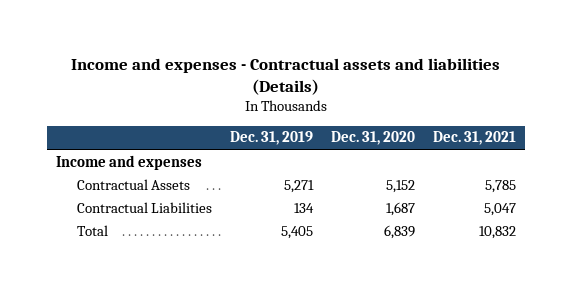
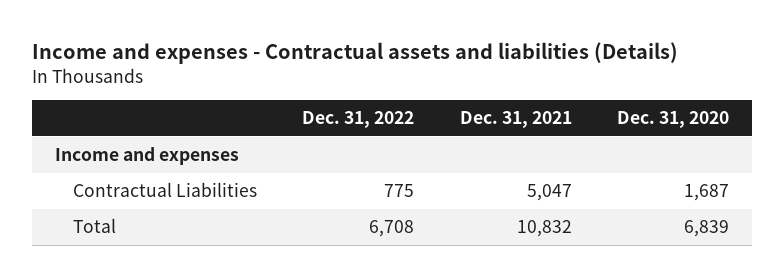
[229,131,313,146] Dec. 31, 2019 -> none
none -> [302,111,415,129] Dec. 31, 2022
[76,178,190,190] Contractual Assets -> none

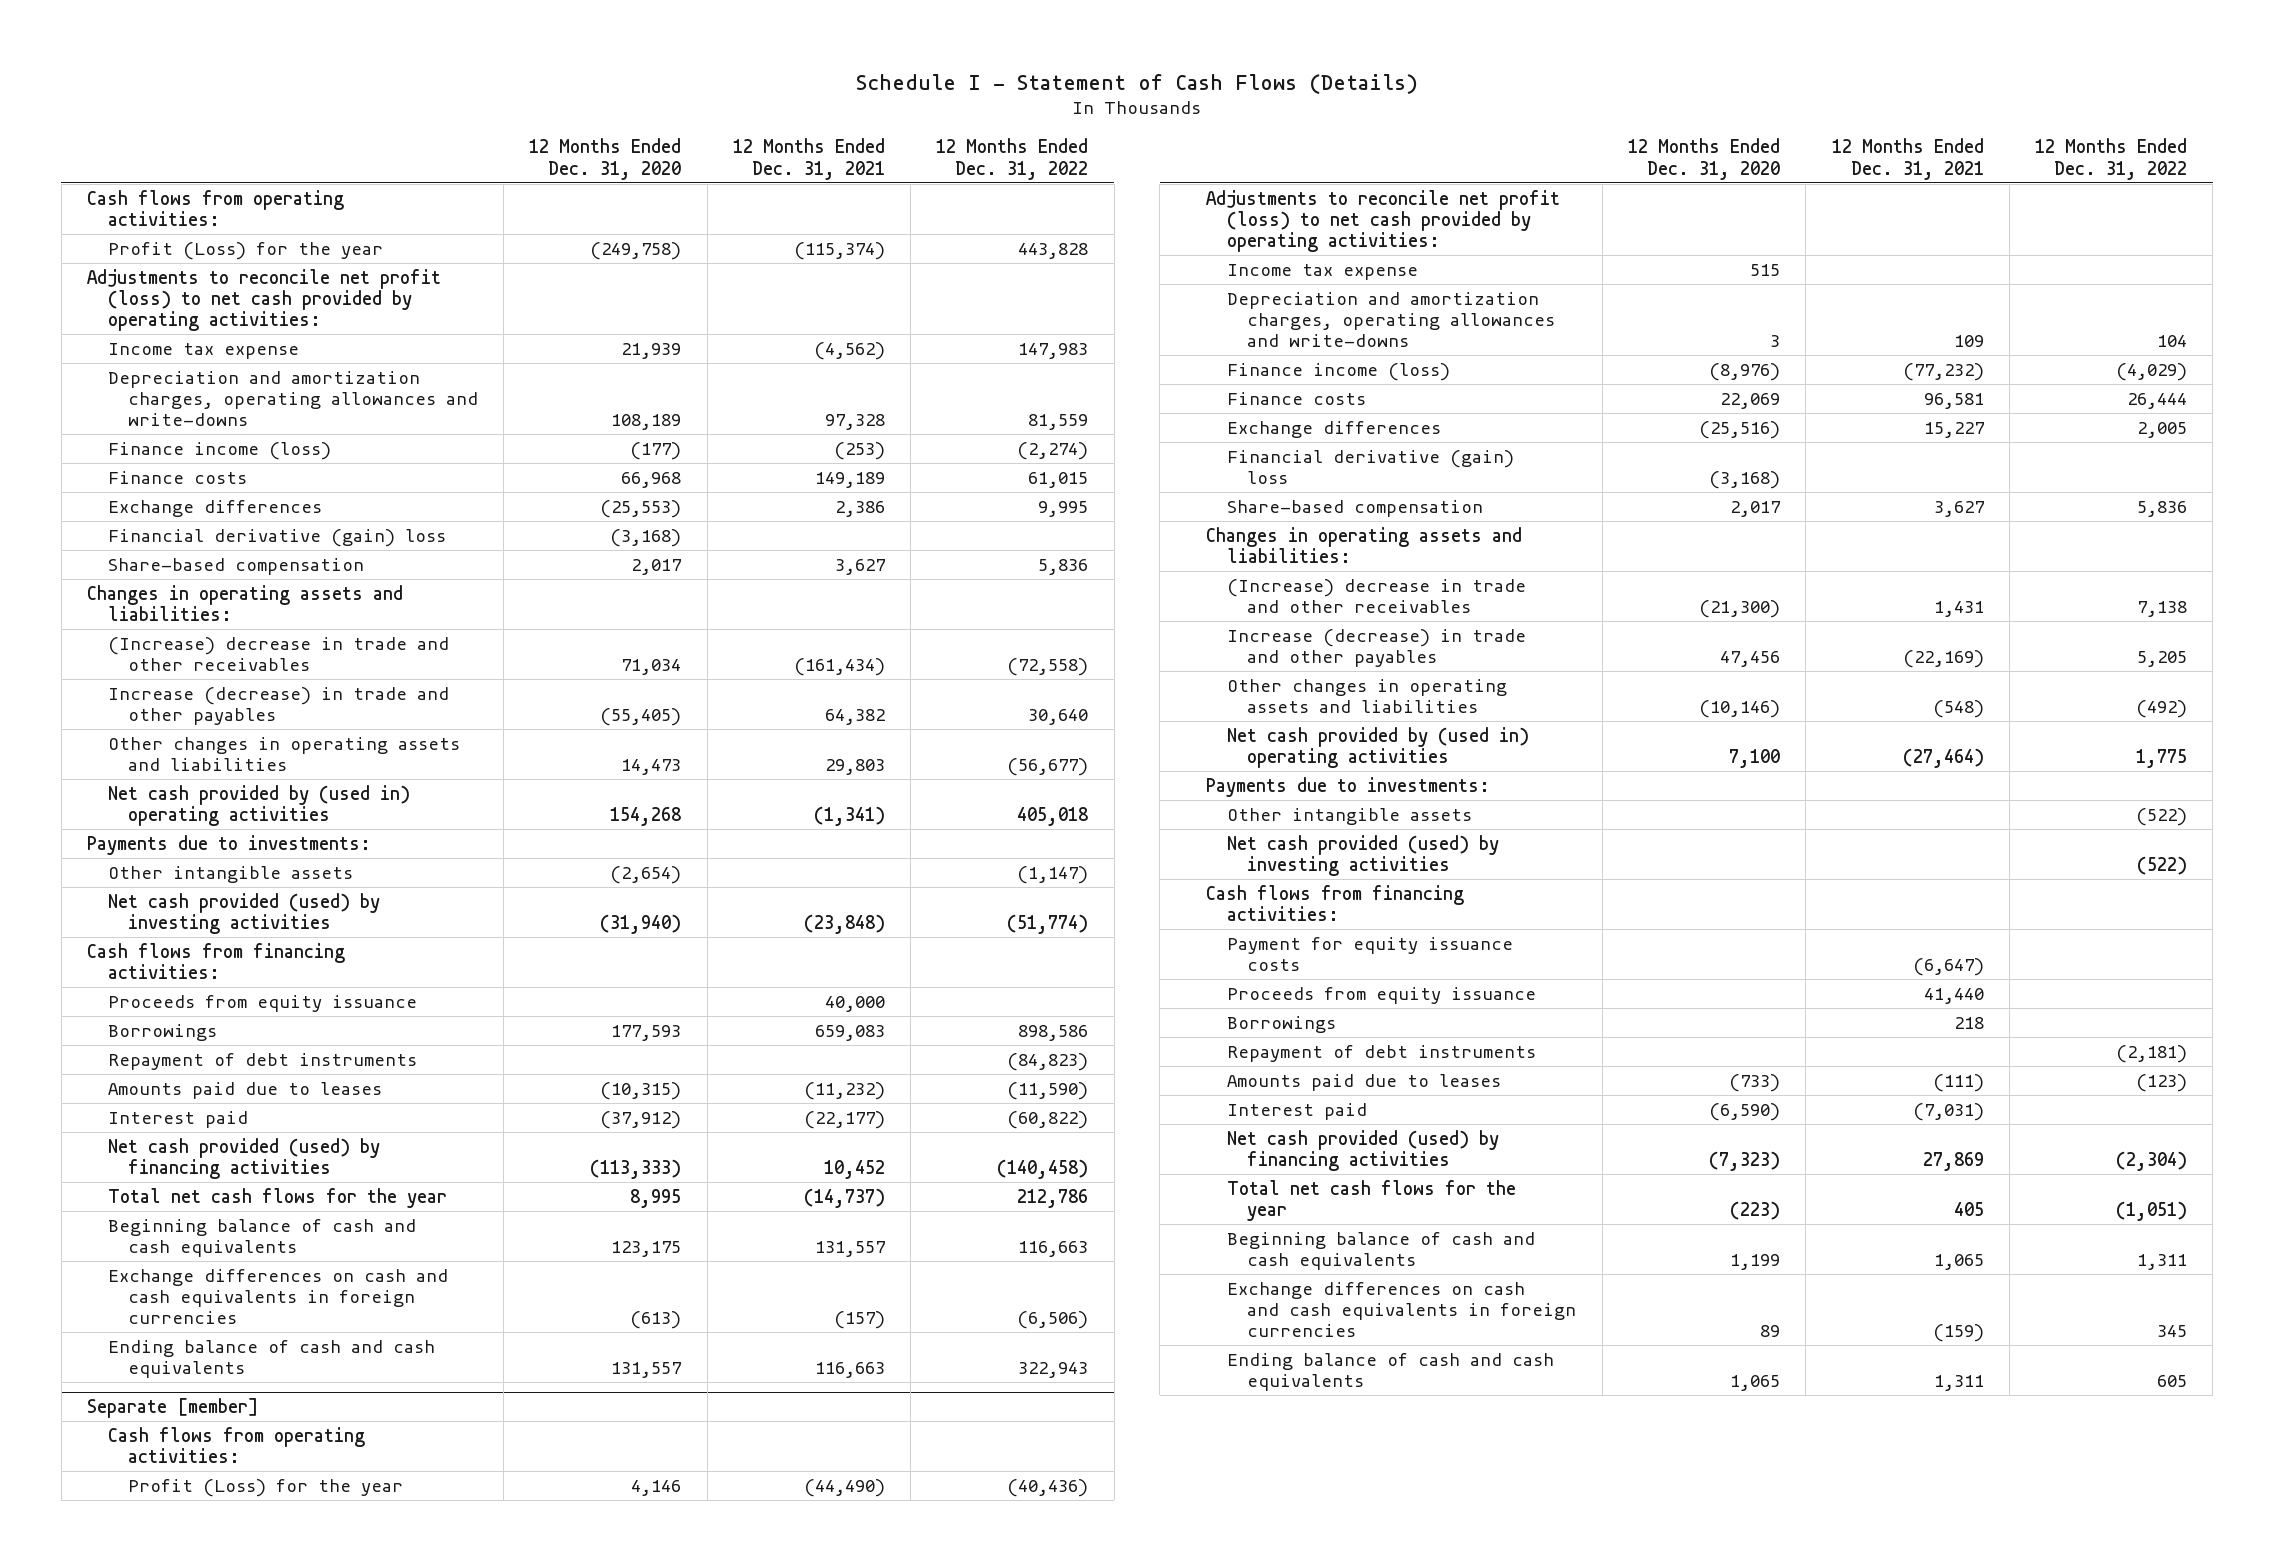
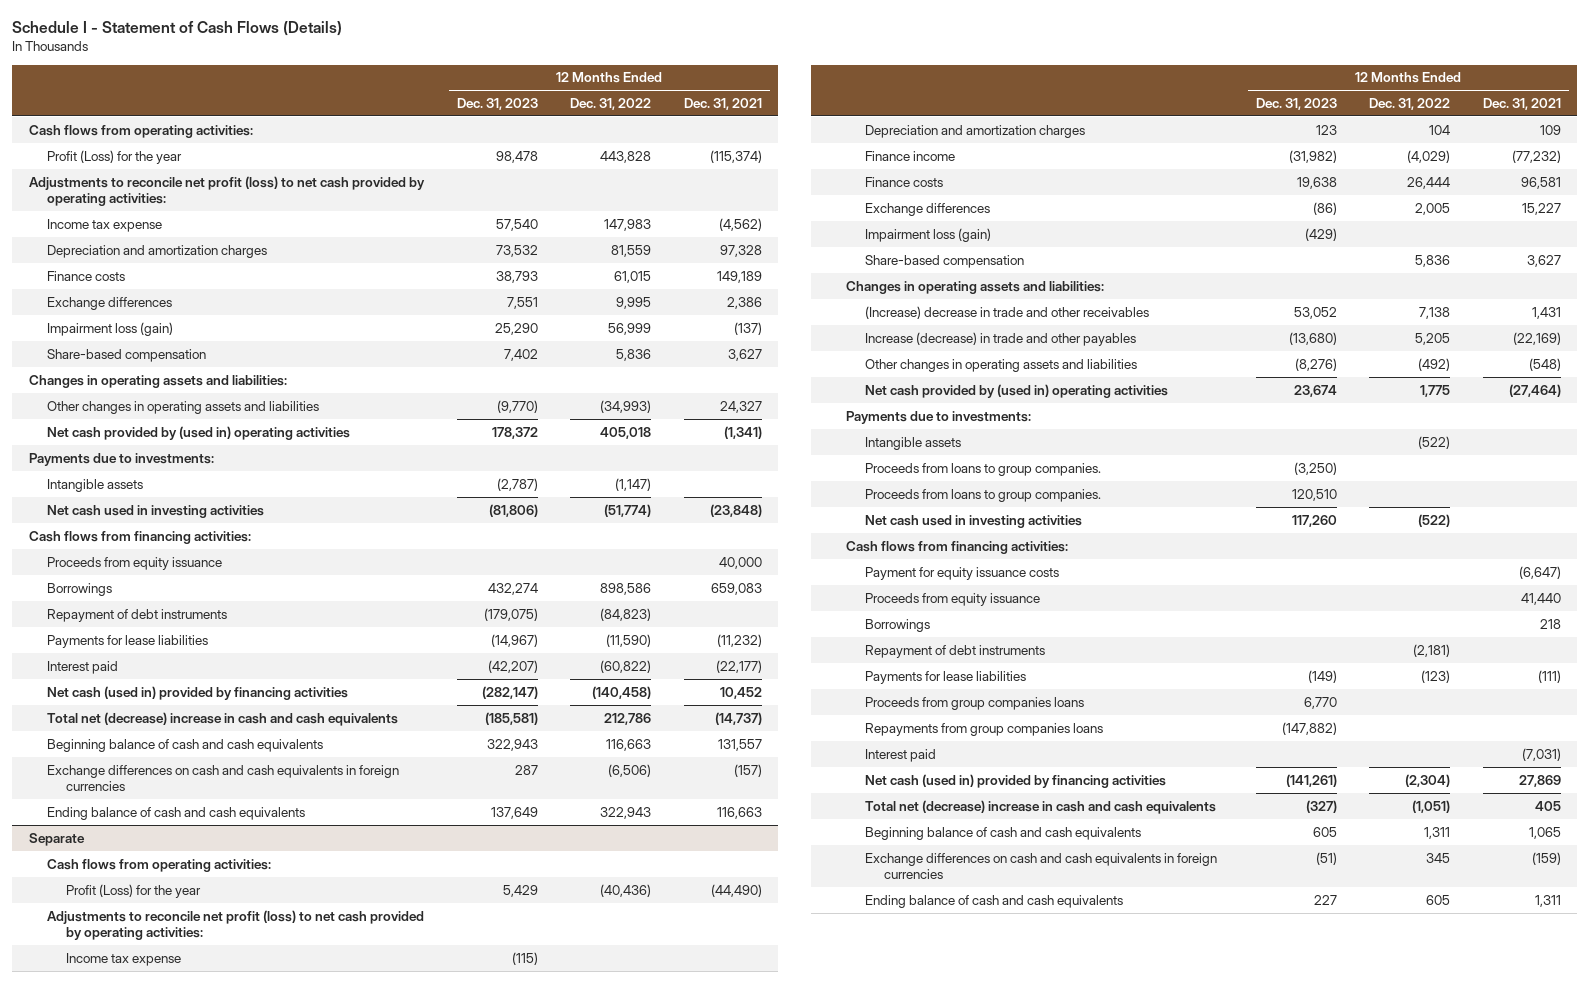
[529,138,682,180] 12 Months Ended Dec. 31, 2020 -> none
none -> [456,97,538,110] Dec. 31, 2023
[107,441,331,460] Finance income (loss) -> none
[107,370,478,426] Depreciation and amortization charges, operating allowances and write-downs -> [47,244,268,258] Depreciation and amortization charges
[107,528,446,547] Financial derivative (gain) loss -> none
none -> [47,321,174,336] Impairment loss (gain)
[107,636,449,671] (Increase) decrease in trade and other receivables -> none
[107,686,449,725] Increase (decrease) in trade and other payables -> none
[824,758,885,775] 29,803 -> [719,400,762,413] 24,327
[1007,757,1089,776] (56,677) -> [600,399,652,413] (34,993)
[107,865,353,883] Other intangible assets -> [47,478,144,492] Intangible assets
[107,892,380,934] Net cash provided (used) by investing activities -> [47,504,265,518] Net cash used in investing activities
[107,1081,382,1099] Amounts paid due to leases -> [47,634,209,648] Payments for lease liabilities
[107,1137,380,1179] Net cash provided (used) by financing activities -> [47,685,349,700] Net cash (used in) provided by financing activities
[107,1187,447,1208] Total net cash flows for the year -> [47,711,399,726] Total net (decrease) increase in cash and cash equivalents
[87,1398,259,1419] Separate [member] -> [28,832,85,846] Separate
[1226,291,1555,347] Depreciation and amortization charges, operating allowances and write-downs -> [865,124,1086,138] Depreciation and amortization charges
[1226,362,1450,381] Finance income (loss) -> [865,150,956,161] Finance income
[1226,449,1514,484] Financial derivative (gain) loss -> none
none -> [865,227,992,242] Impairment loss (gain)
[1226,807,1472,825] Other intangible assets -> [865,436,962,450] Intangible assets
none -> [865,462,1102,476] Proceeds from loans to group companies.
none -> [865,488,1102,502] Proceeds from loans to group companies.
[1226,834,1499,876] Net cash provided (used) by investing activities -> [865,514,1083,528] Net cash used in investing activities
[1226,1073,1501,1091] Amounts paid due to leases -> [865,670,1027,684] Payments for lease liabilities
none -> [865,696,1085,710] Proceeds from group companies loans
none -> [865,722,1104,736] Repayments from group companies loans
[1226,1129,1499,1171] Net cash provided (used) by financing activities -> [865,773,1167,788] Net cash (used in) provided by financing activities
[1226,1179,1516,1221] Total net cash flows for the year -> [865,799,1217,814] Total net (decrease) increase in cash and cash equivalents

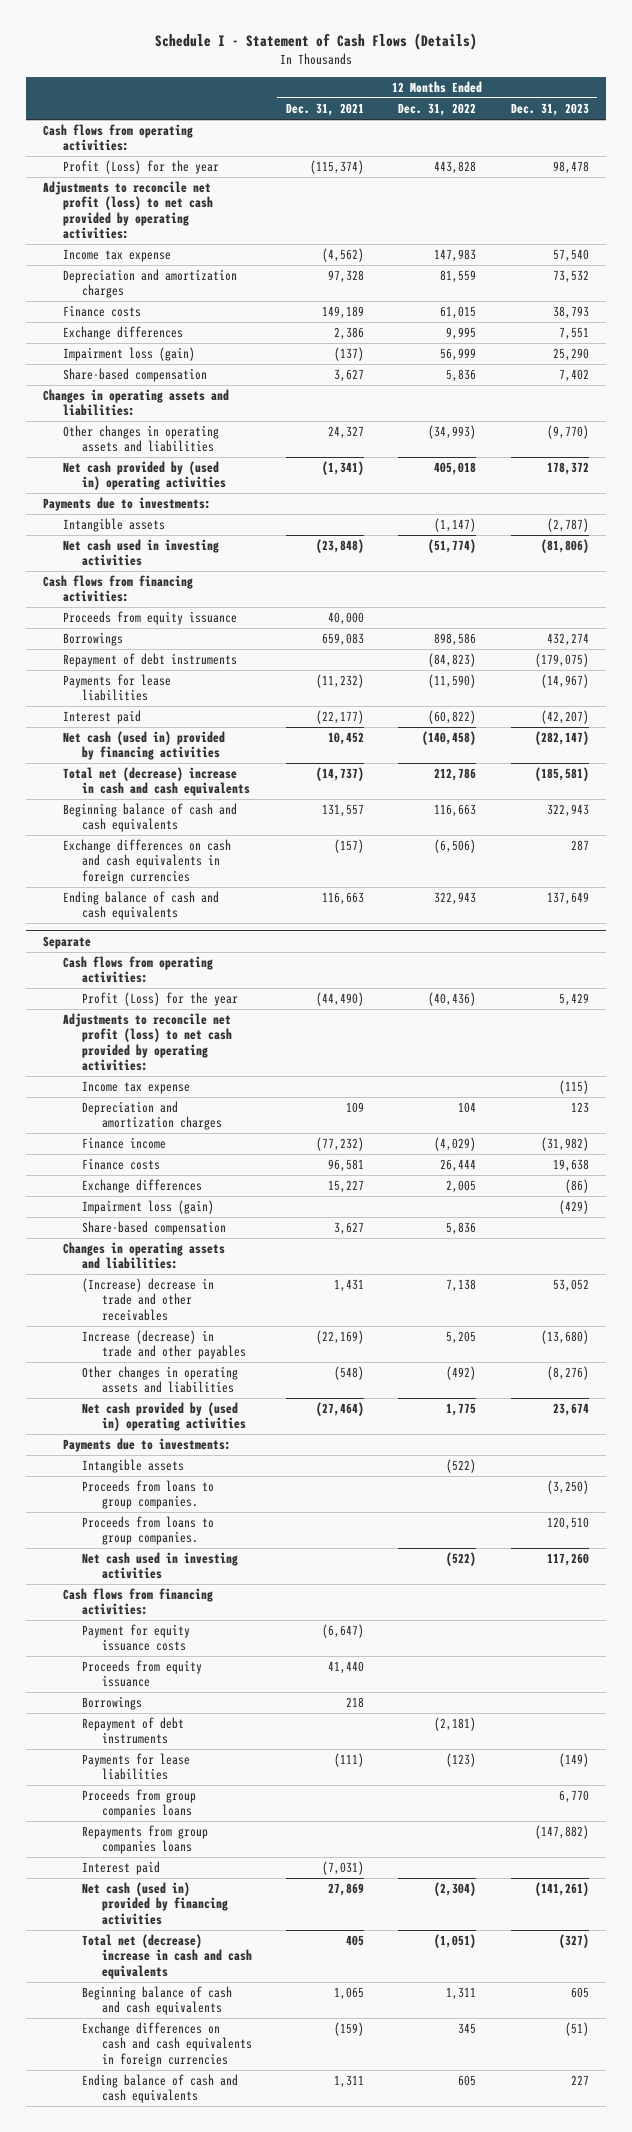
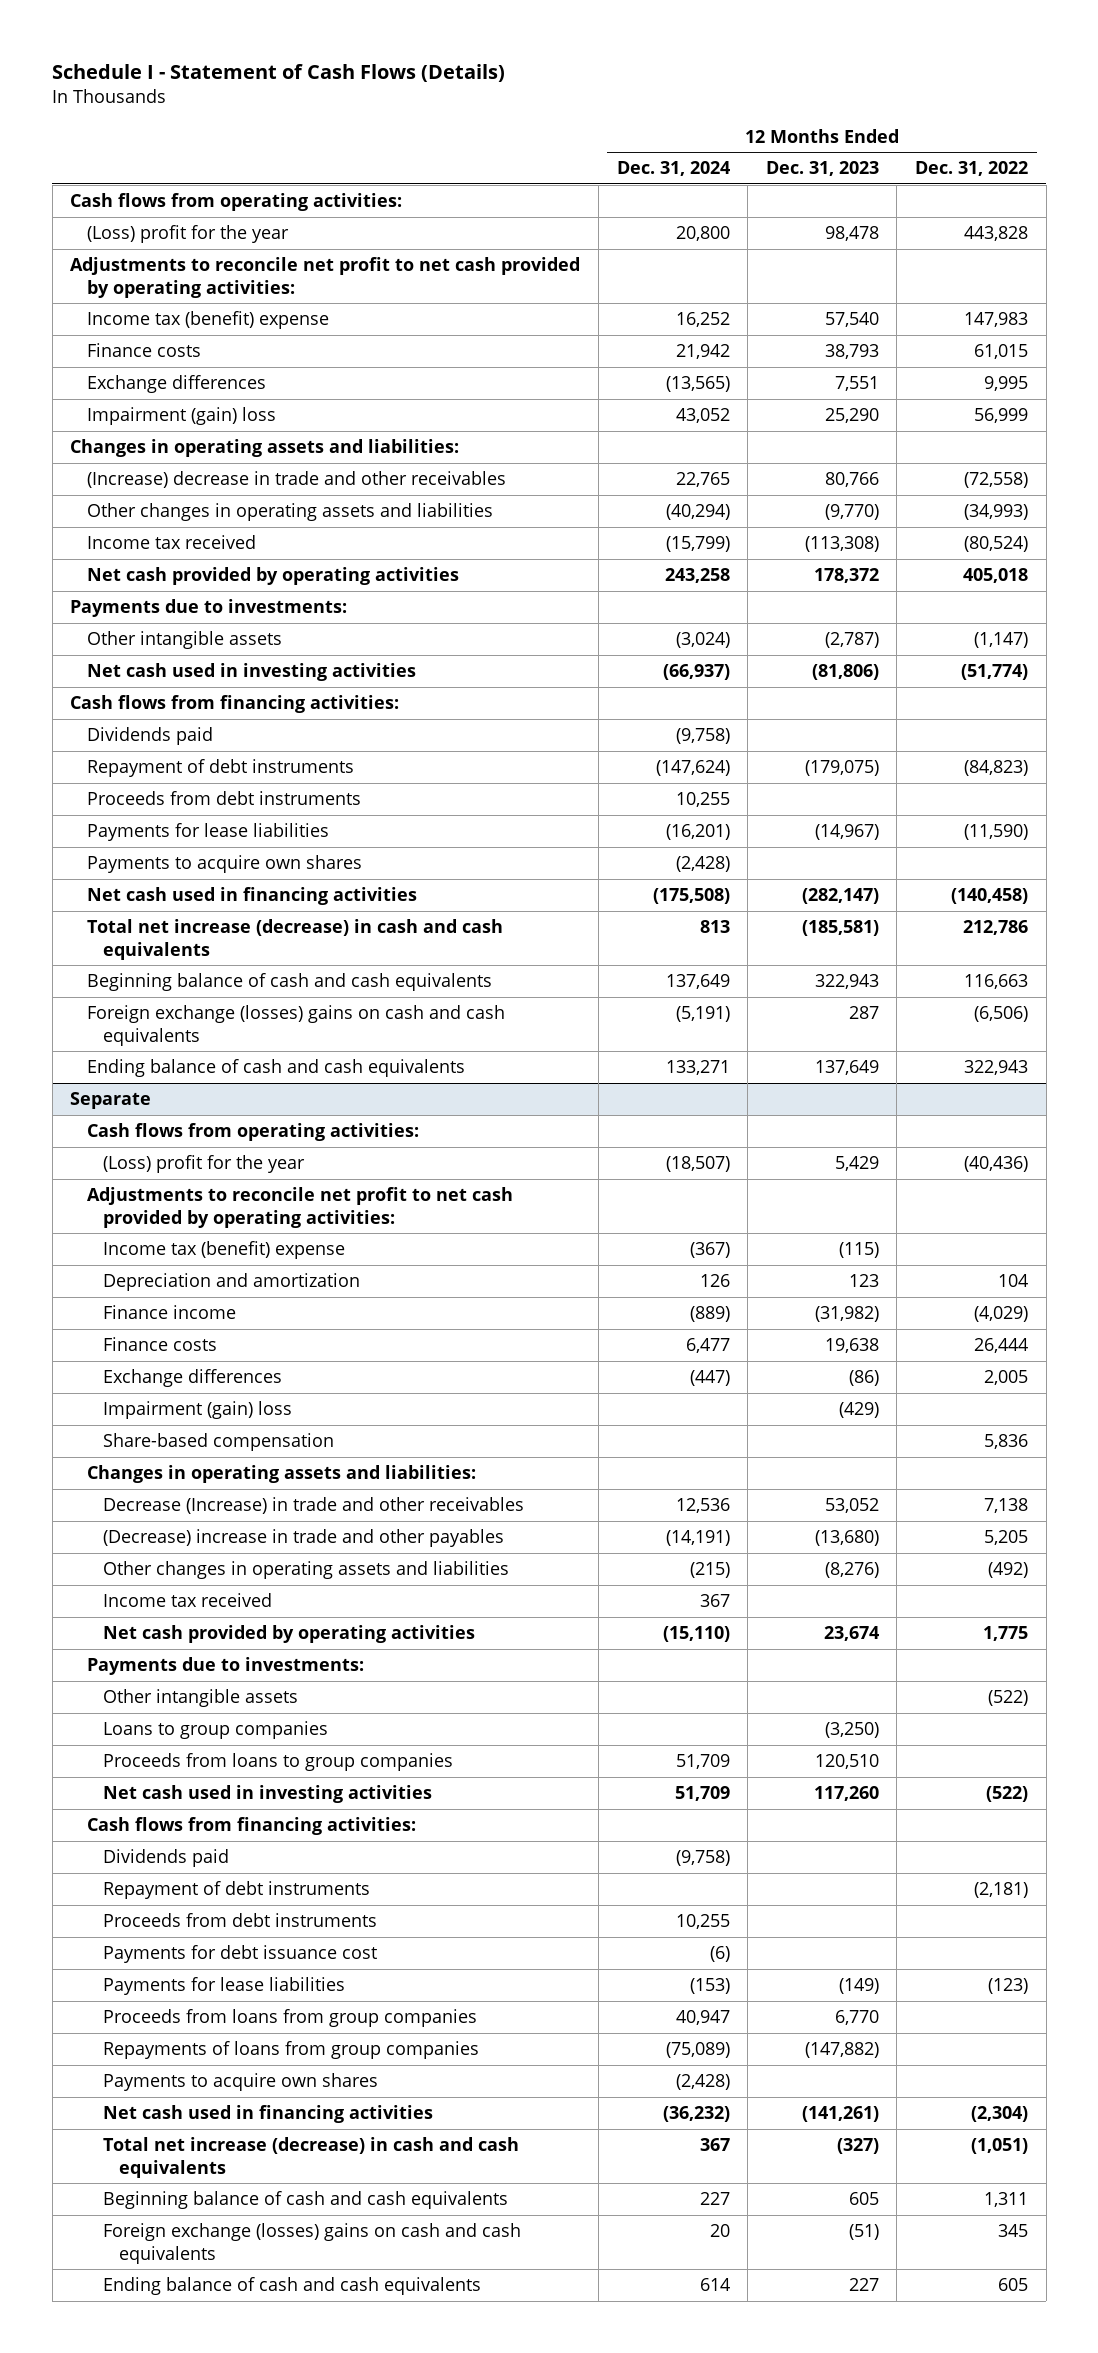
[286,102,365,116] Dec. 31, 2021 -> none
none -> [616,161,730,177] Dec. 31, 2024
[62,269,237,299] Depreciation and amortization charges -> none
[62,160,219,175] Profit (Loss) for the year -> [86,225,289,244] (Loss) profit for the year
[43,181,213,240] Adjustments to reconcile net profit (loss) to net cash provided by operating activities: -> [70,257,581,298] Adjustments to reconcile net profit to net cash provided by operating activities:
[62,249,171,263] Income tax expense -> [86,311,329,330] Income tax (benefit) expense
[62,368,207,383] Share-based compensation -> none
[62,347,195,362] Impairment loss (gain) -> [86,407,276,426] Impairment (gain) loss
none -> [86,471,506,489] (Increase) decrease in trade and other receivables
none -> [86,535,256,550] Income tax received
[62,461,227,491] Net cash provided by (used in) operating activities -> [86,567,459,586] Net cash provided by operating activities
[62,518,165,533] Intangible assets -> [86,631,282,650] Other intangible assets
[62,611,237,626] Proceeds from equity issuance -> none
[62,632,123,647] Borrowings -> none
none -> [86,727,213,746] Dividends paid
none -> [86,791,361,806] Proceeds from debt instruments
[62,710,141,725] Interest paid -> none
none -> [86,855,362,874] Payments to acquire own shares
[62,731,225,761] Net cash (used in) provided by financing activities -> [86,887,417,906] Net cash used in financing activities
[62,767,251,797] Total net (decrease) increase in cash and cash equivalents -> [86,919,503,960] Total net increase (decrease) in cash and cash equivalents
[62,839,231,884] Exchange differences on cash and cash equivalents in foreign currencies -> [86,1005,505,1046] Foreign exchange (losses) gains on cash and cash equivalents
[82,992,239,1007] Profit (Loss) for the year -> [102,1155,305,1174] (Loss) profit for the year
[62,1013,233,1072] Adjustments to reconcile net profit (loss) to net cash provided by operating activities: -> [86,1187,513,1228] Adjustments to reconcile net profit to net cash provided by operating activities:
[82,1081,191,1095] Income tax expense -> [102,1241,345,1260] Income tax (benefit) expense
[82,1101,222,1131] Depreciation and amortization charges -> [102,1273,360,1292] Depreciation and amortization
[82,1200,215,1215] Impairment loss (gain) -> [102,1401,292,1420] Impairment (gain) loss
[82,1278,215,1321] (Increase) decrease in trade and other receivables -> [102,1497,524,1515] Decrease (Increase) in trade and other receivables
[82,1330,246,1360] Increase (decrease) in trade and other payables -> [102,1529,504,1548] (Decrease) increase in trade and other payables
none -> [102,1593,272,1608] Income tax received
[82,1402,246,1432] Net cash provided by (used in) operating activities -> [102,1625,475,1644] Net cash provided by operating activities
[82,1459,185,1474] Intangible assets -> [102,1689,298,1708] Other intangible assets
[82,1480,215,1510] Proceeds from loans to group companies. -> [102,1721,328,1740] Loans to group companies
[82,1516,215,1546] Proceeds from loans to group companies. -> [102,1753,453,1772] Proceeds from loans to group companies
[82,1624,191,1652] Payment for equity issuance costs -> none
[82,1660,203,1688] Proceeds from equity issuance -> none
[82,1696,143,1711] Borrowings -> none
none -> [102,1849,229,1868] Dividends paid
none -> [102,1913,377,1928] Proceeds from debt instruments
none -> [102,1945,377,1964] Payments for debt issuance cost
[82,1861,161,1876] Interest paid -> none
[82,1789,197,1819] Proceeds from group companies loans -> [102,2009,477,2028] Proceeds from loans from group companies
[82,1825,209,1855] Repayments from group companies loans -> [102,2041,479,2060] Repayments of loans from group companies
none -> [102,2073,378,2092] Payments to acquire own shares
[82,1882,228,1925] Net cash (used in) provided by financing activities -> [102,2105,433,2124] Net cash used in financing activities
[82,1934,252,1979] Total net (decrease) increase in cash and cash equivalents -> [102,2137,519,2178] Total net increase (decrease) in cash and cash equivalents
[82,2022,252,2067] Exchange differences on cash and cash equivalents in foreign currencies -> [102,2223,521,2264] Foreign exchange (losses) gains on cash and cash equivalents

